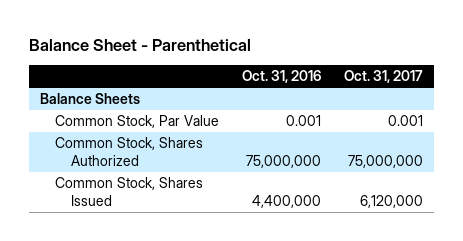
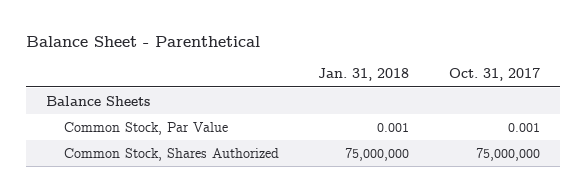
[242,70,322,84] Oct. 31, 2016 -> none
none -> [318,68,410,82] Jan. 31, 2018
[55,177,204,207] Common Stock, Shares Issued -> none

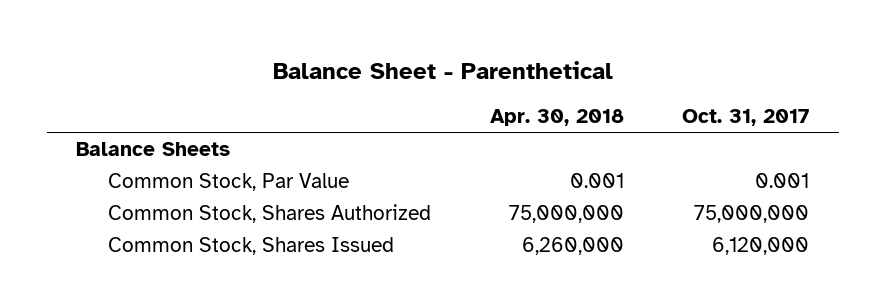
[318,68,410,82] Jan. 31, 2018 -> none
none -> [489,109,624,127] Apr. 30, 2018
none -> [107,237,394,256] Common Stock, Shares Issued

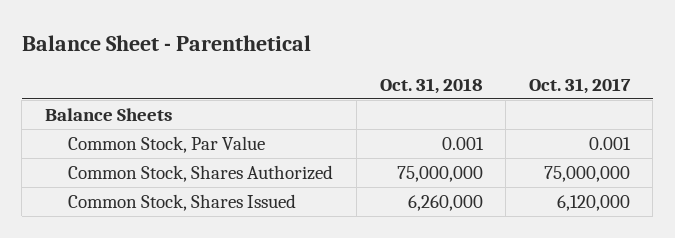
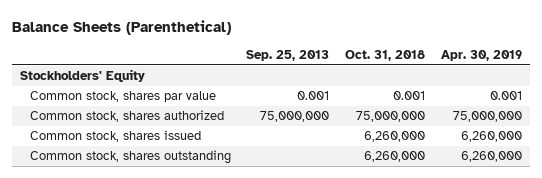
[21,35,311,52] Balance Sheet - Parenthetical -> [11,20,231,36] Balance Sheets (Parenthetical)
[528,77,631,94] Oct. 31, 2017 -> none
none -> [246,50,330,62] Sep. 25, 2013
none -> [441,50,523,62] Apr. 30, 2019
[44,107,172,121] Balance Sheets -> none
none -> [19,69,145,83] Stockholders' Equity
[68,135,266,153] Common Stock, Par Value -> [29,91,216,103] Common stock, shares par value
[68,164,334,182] Common Stock, Shares Authorized -> [29,110,224,123] Common stock, shares authorized
[68,193,297,211] Common Stock, Shares Issued -> [29,130,201,143] Common stock, shares issued
none -> [29,150,231,165] Common stock, shares outstanding

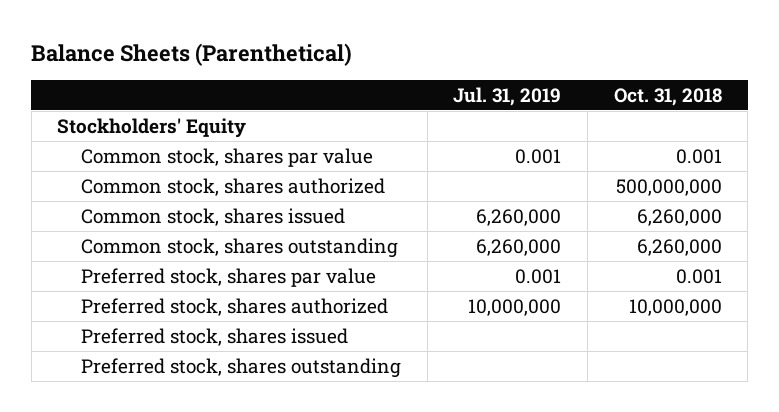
[246,50,330,62] Sep. 25, 2013 -> none
[441,50,523,62] Apr. 30, 2019 -> none
none -> [453,86,562,106] Jul. 31, 2019
[356,111,426,123] 75,000,000 -> [615,178,722,196] 500,000,000
none -> [80,267,376,287] Preferred stock, shares par value
none -> [80,297,388,316] Preferred stock, shares authorized
none -> [80,327,348,346] Preferred stock, shares issued
none -> [80,357,401,378] Preferred stock, shares outstanding

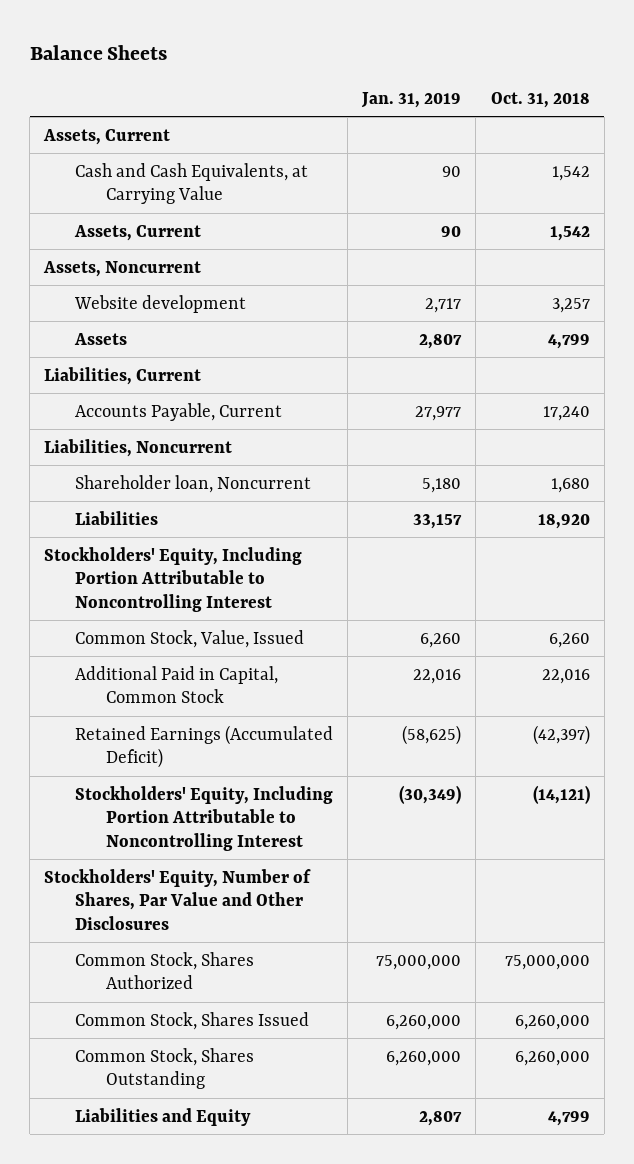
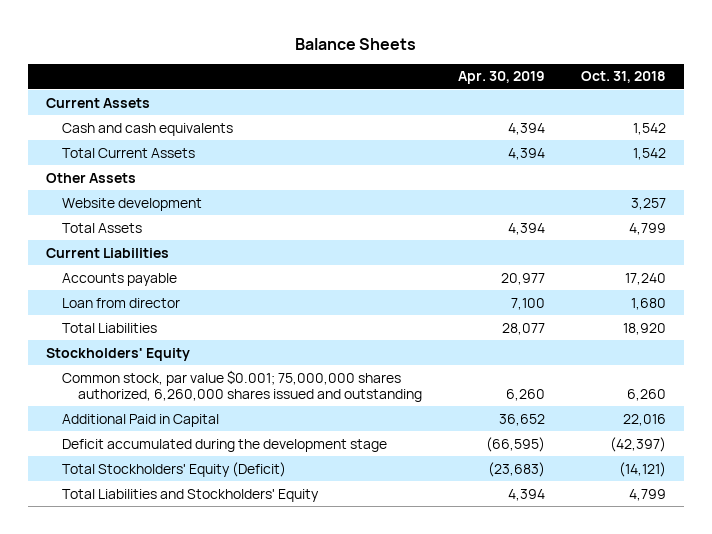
[361,91,462,108] Jan. 31, 2019 -> none
none -> [458,71,546,85] Apr. 30, 2019
[43,128,171,145] Assets, Current -> [45,97,150,108] Current Assets
[74,162,308,205] Cash and Cash Equivalents, at Carrying Value -> [62,122,234,136] Cash and cash equivalents
[73,224,201,241] Assets, Current -> [62,147,196,158] Total Current Assets
[43,260,202,277] Assets, Noncurrent -> [45,172,136,183] Other Assets
[44,438,233,457] Liabilities, Noncurrent -> none
[44,546,303,612] Stockholders' Equity, Including Portion Attributable to Noncontrolling Interest -> none
[44,868,312,930] Stockholders' Equity, Number of Shares, Par Value and Other Disclosures -> none
[74,951,254,990] Common Stock, Shares Authorized -> none
[74,1011,309,1030] Common Stock, Shares Issued -> none
[74,1047,254,1090] Common Stock, Shares Outstanding -> none
[73,332,127,345] Assets -> [62,222,143,233] Total Assets
[44,366,202,385] Liabilities, Current -> [45,247,169,258] Current Liabilities
[74,402,282,421] Accounts Payable, Current -> [62,272,178,286] Accounts payable
[74,474,311,493] Shareholder loan, Noncurrent -> [62,297,181,308] Loan from director
[74,510,158,525] Liabilities -> [62,322,158,333] Total Liabilities
none -> [45,347,190,361] Stockholders' Equity
[74,629,304,648] Common Stock, Value, Issued -> [62,369,423,403] Common stock, par value $0.001; 75,000,000 shares authorized, 6,260,000 shares issued and outstanding
[74,665,278,704] Additional Paid in Capital, Common Stock -> [62,413,220,427] Additional Paid in Capital
[74,724,333,769] Retained Earnings (Accumulated Deficit) -> [62,438,388,452] Deficit accumulated during the development stage
[74,785,333,851] Stockholders' Equity, Including Portion Attributable to Noncontrolling Interest -> [62,461,287,477] Total Stockholders' Equity (Deficit)
[74,1107,251,1126] Liabilities and Equity -> [62,488,320,502] Total Liabilities and Stockholders' Equity

